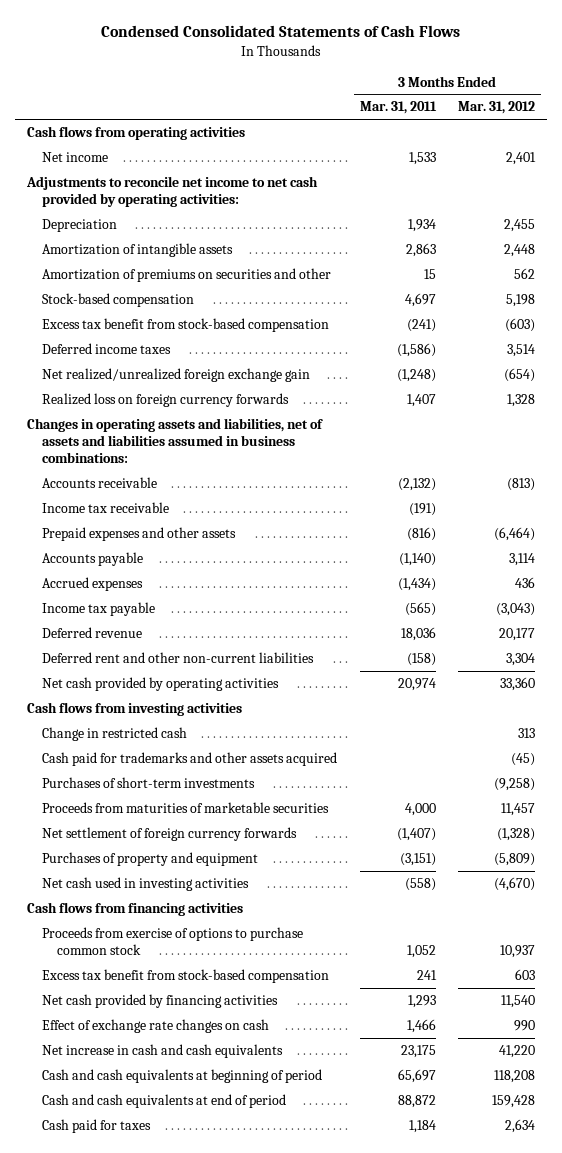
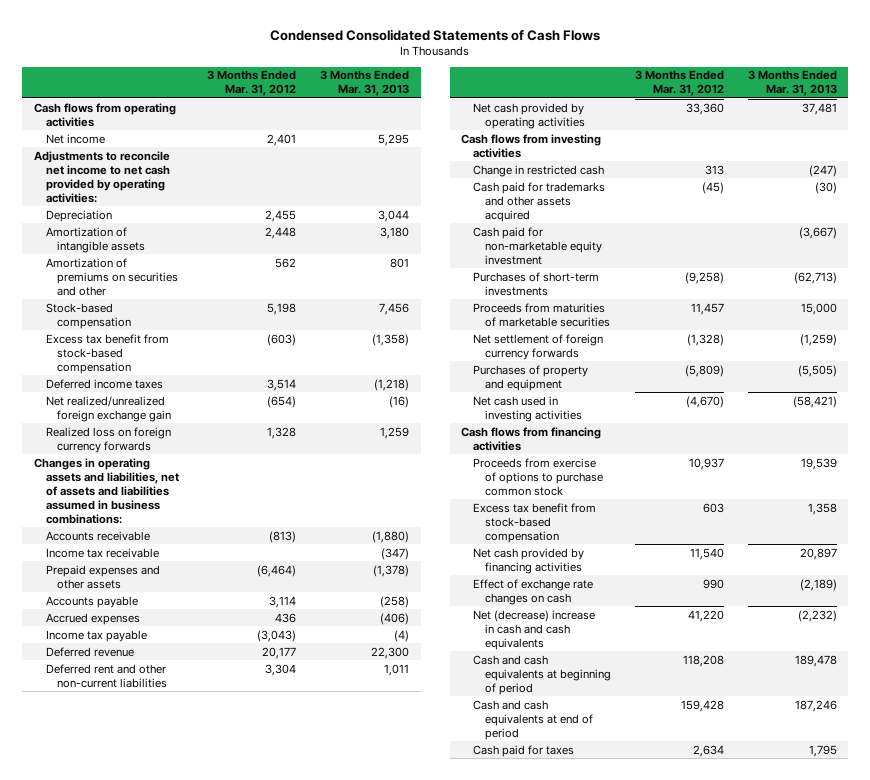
[359,101,437,115] Mar. 31, 2011 -> none
none -> [319,70,409,97] 3 Months Ended Mar. 31, 2013
none -> [473,226,603,265] Cash paid for non-marketable equity investment
[41,1044,283,1059] Net increase in cash and cash equivalents -> [473,609,596,650] Net (decrease) increase in cash and cash equivalents

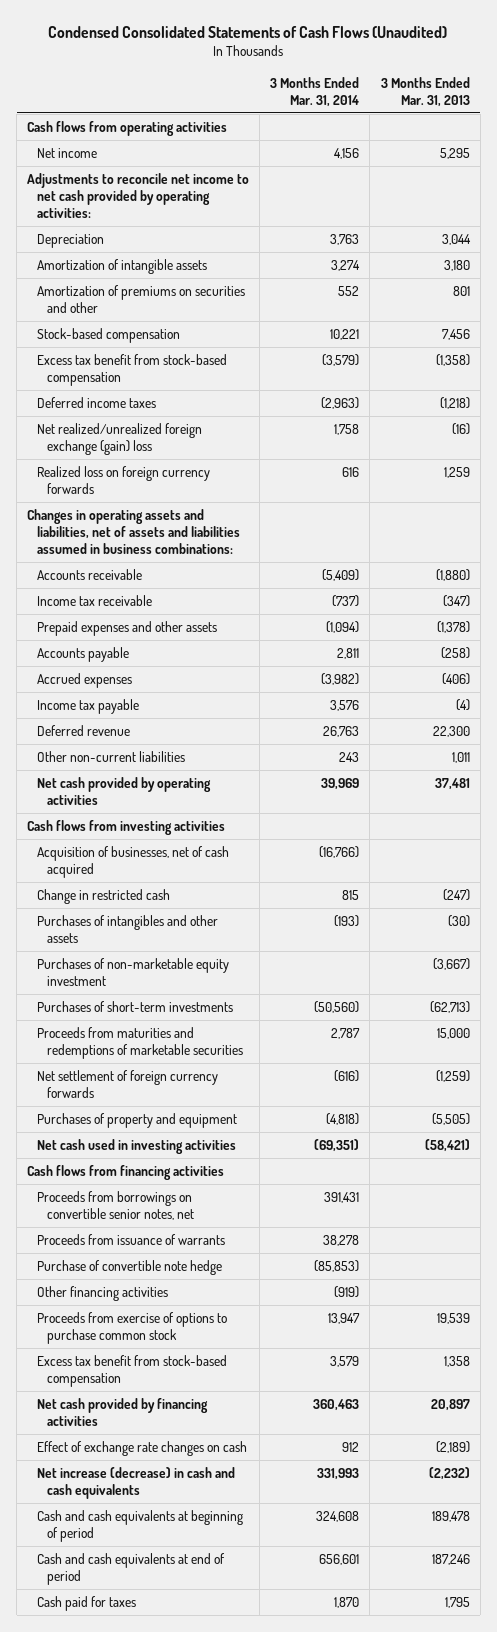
[270,28,601,41] Condensed Consolidated Statements of Cash Flows -> [48,25,448,38] Condensed Consolidated Statements of Cash Flows (Unaudited)
[207,70,297,97] 3 Months Ended Mar. 31, 2012 -> none
none -> [270,76,360,107] 3 Months Ended Mar. 31, 2014
[45,395,172,422] Net realized/unrealized foreign exchange gain -> [37,422,203,455] Net realized/unrealized foreign exchange (gain) loss
[45,663,168,688] Deferred rent and other non-current liabilities -> [37,750,186,762] Other non-current liabilities
none -> [37,845,230,878] Acquisition of businesses, net of cash acquired
[473,181,606,222] Cash paid for trademarks and other assets acquired -> [37,914,219,943] Purchases of intangibles and other assets
[473,226,603,265] Cash paid for non-marketable equity investment -> [37,957,230,986] Purchases of non-marketable equity investment
[473,302,611,327] Proceeds from maturities of marketable securities -> [37,1026,244,1059] Proceeds from maturities and redemptions of marketable securities
none -> [37,1190,195,1220] Proceeds from borrowings on convertible senior notes, net
none -> [37,1233,226,1245] Proceeds from issuance of warrants
none -> [37,1259,223,1275] Purchase of convertible note hedge
none -> [37,1285,169,1301] Other financing activities
[473,609,596,650] Net (decrease) increase in cash and cash equivalents -> [37,1466,236,1499] Net increase (decrease) in cash and cash equivalents

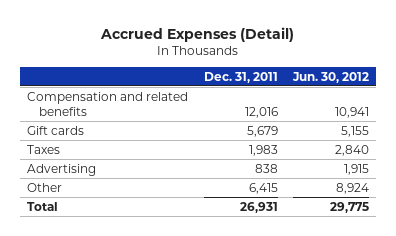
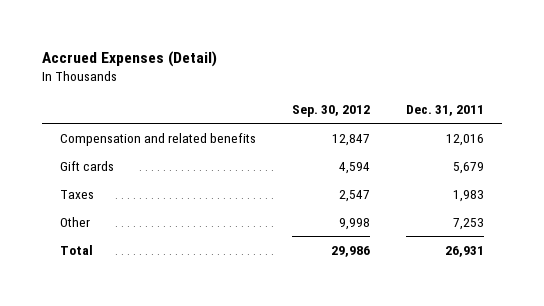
[291,71,369,83] Jun. 30, 2012 -> none
none -> [291,105,370,118] Sep. 30, 2012
[27,163,97,176] Advertising -> none
[248,182,278,194] 6,415 -> [452,217,484,230] 7,253

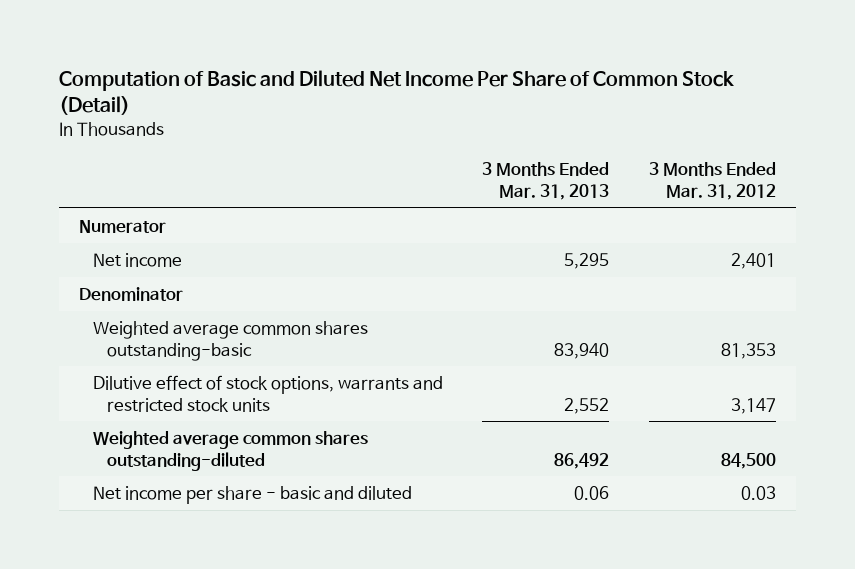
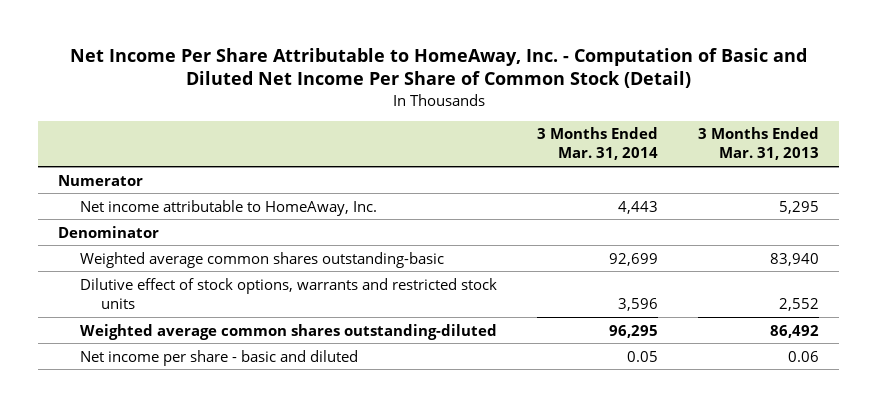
[59,69,735,116] Computation of Basic and Diluted Net Income Per Share of Common Stock (Detail) -> [69,47,807,89] Net Income Per Share Attributable to HomeAway, Inc. - Computation of Basic and Diluted Net Income Per Share of Common Stock (Detail)
[648,162,776,200] 3 Months Ended Mar. 31, 2012 -> none
none -> [536,127,658,161] 3 Months Ended Mar. 31, 2014
[92,253,182,268] Net income -> [79,199,377,216] Net income attributable to HomeAway, Inc.

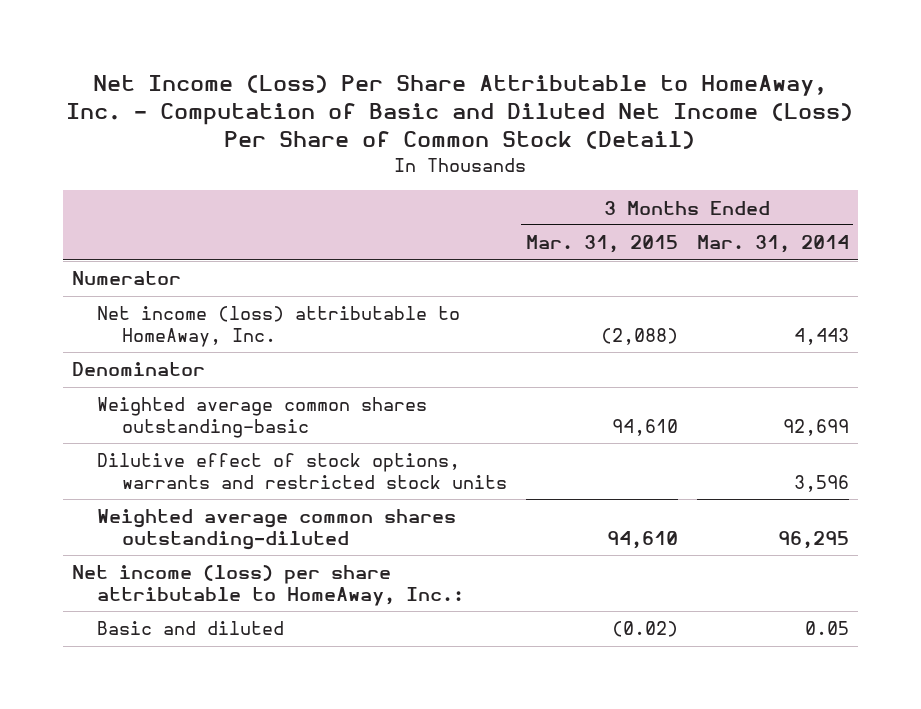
[69,47,807,89] Net Income Per Share Attributable to HomeAway, Inc. - Computation of Basic and Diluted Net Income Per Share of Common Stock (Detail) -> [66,74,854,150] Net Income (Loss) Per Share Attributable to HomeAway, Inc. - Computation of Basic and Diluted Net Income (Loss) Per Share of Common Stock (Detail)
[697,127,819,161] 3 Months Ended Mar. 31, 2013 -> none
none -> [525,235,678,254] Mar. 31, 2015
[79,199,377,216] Net income attributable to HomeAway, Inc. -> [97,306,461,347] Net income (loss) attributable to HomeAway, Inc.
none -> [72,565,465,606] Net income (loss) per share attributable to HomeAway, Inc.:
[79,349,358,366] Net income per share - basic and diluted -> [97,621,285,636] Basic and diluted

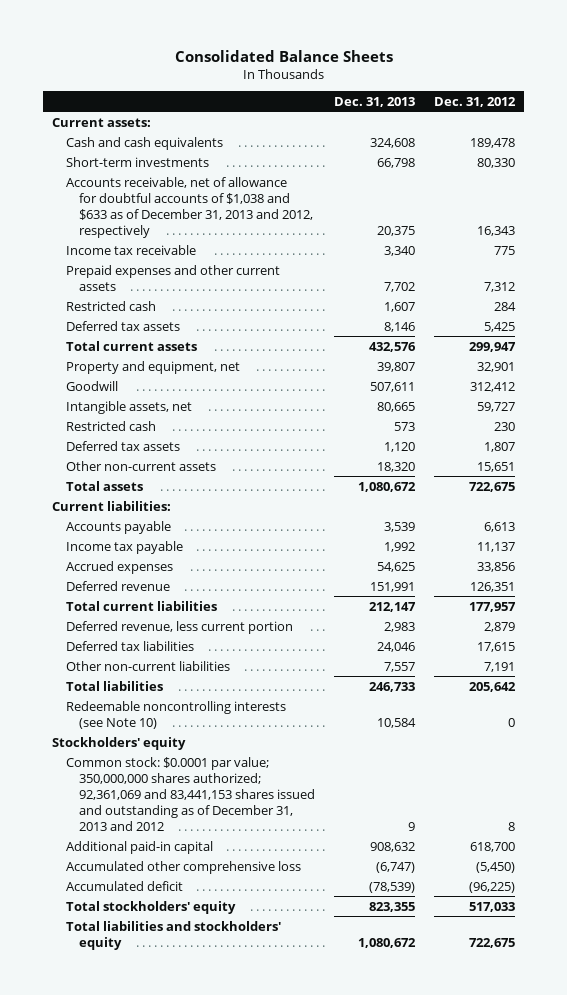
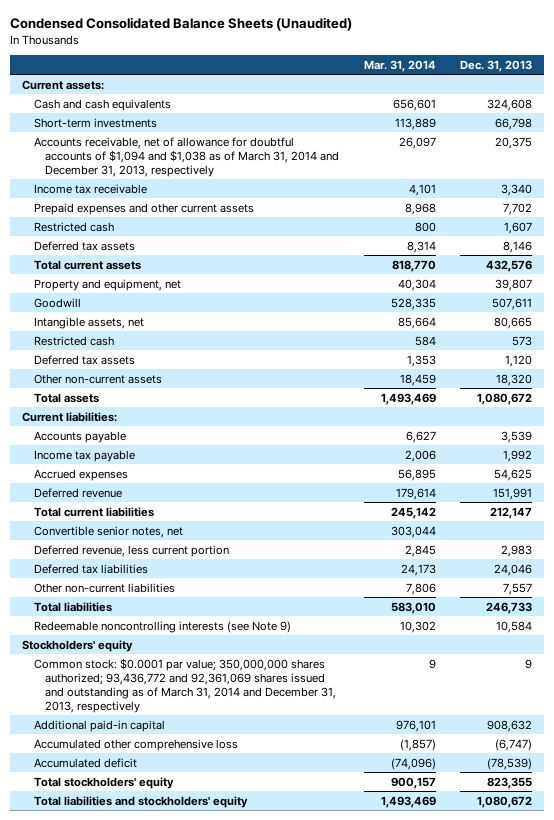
[174,50,393,63] Consolidated Balance Sheets -> [10,16,353,31] Condensed Consolidated Balance Sheets (Unaudited)
[433,96,516,107] Dec. 31, 2012 -> none
none -> [363,59,436,72] Mar. 31, 2014
[65,176,314,238] Accounts receivable, net of allowance for doubtful accounts of $1,038 and $633 as of December 31, 2013 and 2012, respectively -> [33,136,340,177] Accounts receivable, net of allowance for doubtful accounts of $1,094 and $1,038 as of March 31, 2014 and December 31, 2013, respectively
none -> [33,525,183,538] Convertible senior notes, net
[65,700,286,729] Redeemable noncontrolling interests (see Note 10) -> [33,620,291,633] Redeemable noncontrolling interests (see Note 9)
[65,756,316,831] Common stock: $0.0001 par value; 350,000,000 shares authorized; 92,361,069 and 83,441,153 shares issued and outstanding as of December 31, 2013 and 2012 -> [33,657,337,713] Common stock: $0.0001 par value; 350,000,000 shares authorized; 93,436,772 and 92,361,069 shares issued and outstanding as of March 31, 2014 and December 31, 2013, respectively

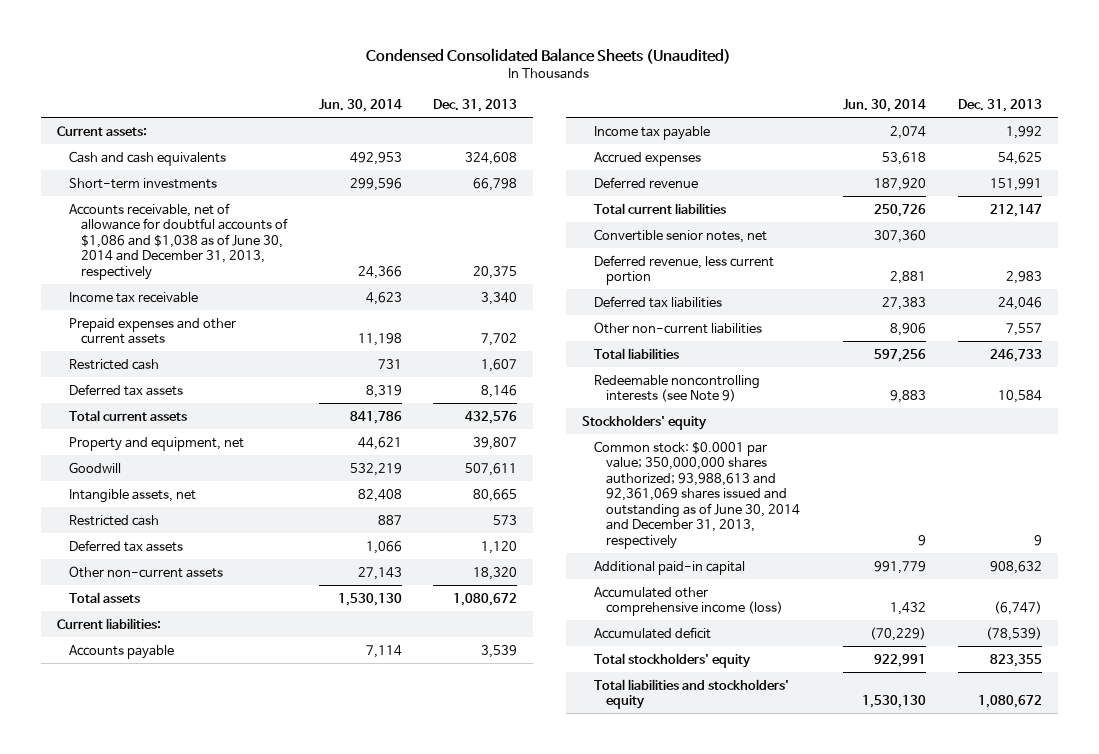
[363,59,436,72] Mar. 31, 2014 -> none
none -> [318,98,402,112] Jun. 30, 2014
[33,136,340,177] Accounts receivable, net of allowance for doubtful accounts of $1,094 and $1,038 as of March 31, 2014 and December 31, 2013, respectively -> [68,202,288,280] Accounts receivable, net of allowance for doubtful accounts of $1,086 and $1,038 as of June 30, 2014 and December 31, 2013, respectively
[33,657,337,713] Common stock: $0.0001 par value; 350,000,000 shares authorized; 93,436,772 and 92,361,069 shares issued and outstanding as of March 31, 2014 and December 31, 2013, respectively -> [593,440,800,550] Common stock: $0.0001 par value; 350,000,000 shares authorized; 93,988,613 and 92,361,069 shares issued and outstanding as of June 30, 2014 and December 31, 2013, respectively
[33,738,238,751] Accumulated other comprehensive loss -> [593,586,783,617] Accumulated other comprehensive income (loss)

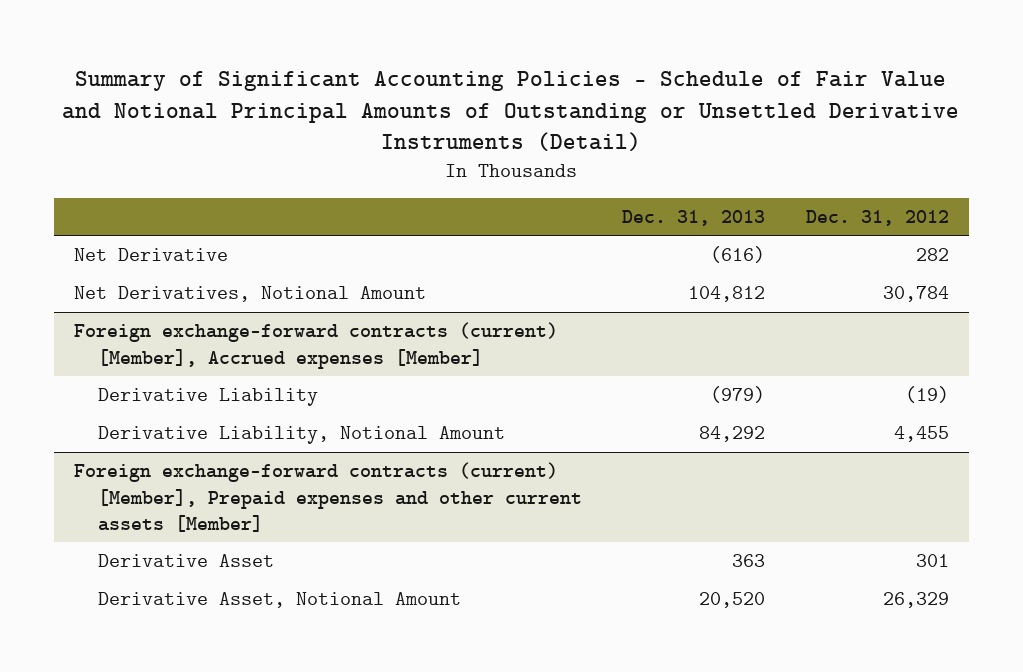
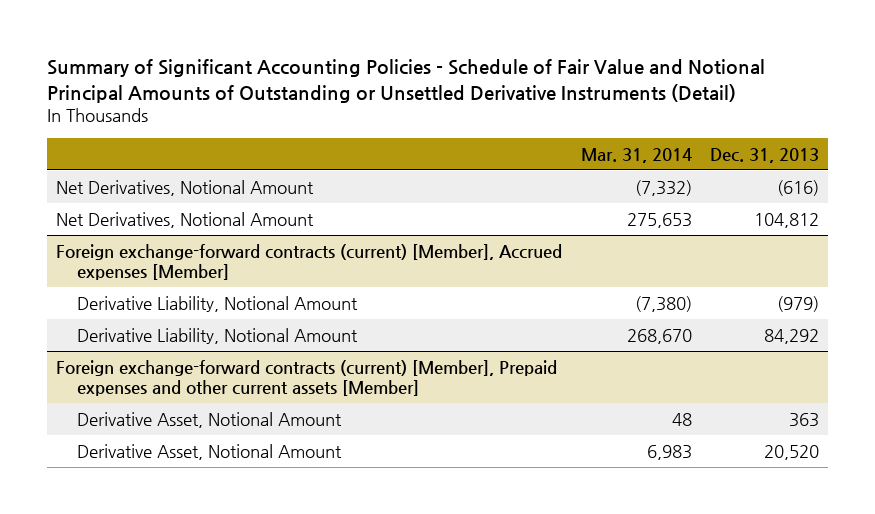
[805,209,949,226] Dec. 31, 2012 -> none
none -> [580,147,692,163] Mar. 31, 2014
[74,248,229,262] Net Derivative -> [56,179,315,196] Net Derivatives, Notional Amount
[97,388,318,407] Derivative Liability -> [77,295,359,312] Derivative Liability, Notional Amount
[97,554,274,568] Derivative Asset -> [77,411,343,428] Derivative Asset, Notional Amount

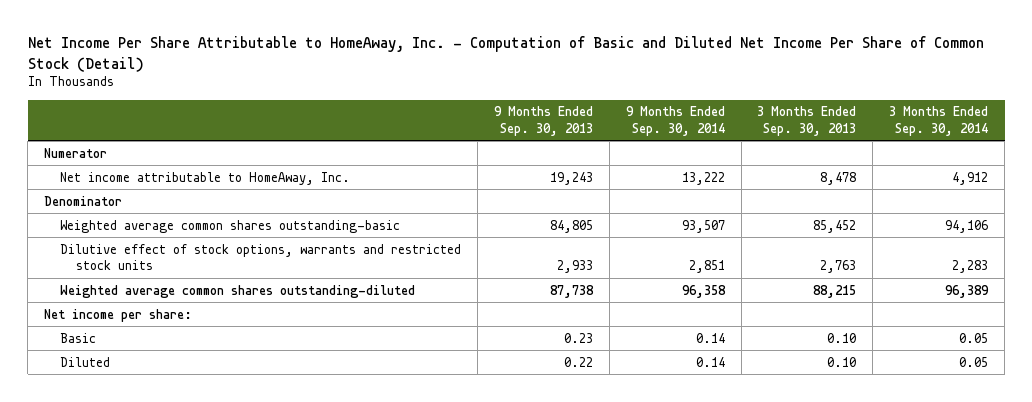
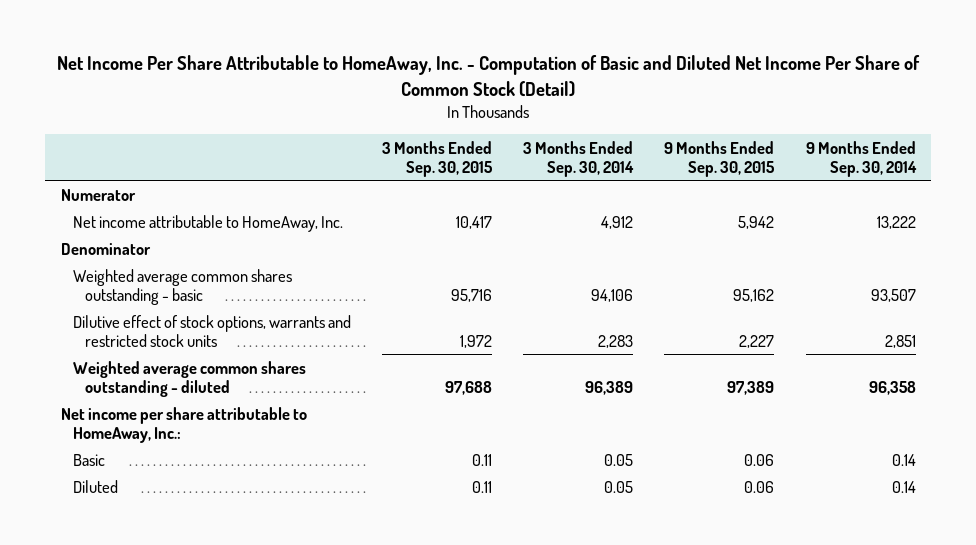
[493,106,593,136] 9 Months Ended Sep. 30, 2013 -> none
[757,106,857,136] 3 Months Ended Sep. 30, 2013 -> none
none -> [381,140,493,177] 3 Months Ended Sep. 30, 2015
none -> [664,140,776,177] 9 Months Ended Sep. 30, 2015
[59,219,400,233] Weighted average common shares outstanding-basic -> [72,268,292,305] Weighted average common shares outstanding - basic
[59,284,415,298] Weighted average common shares outstanding-diluted -> [72,360,306,397] Weighted average common shares outstanding - diluted
[44,308,193,322] Net income per share: -> [60,406,307,443] Net income per share attributable to HomeAway, Inc.:

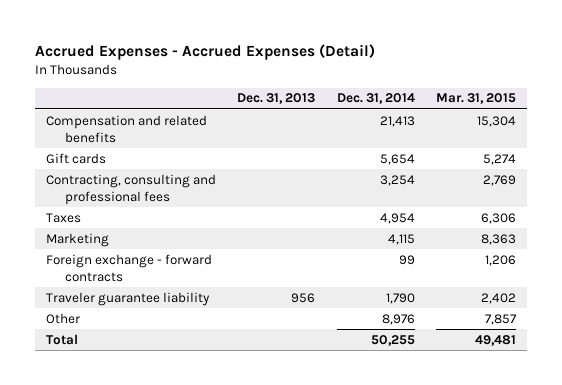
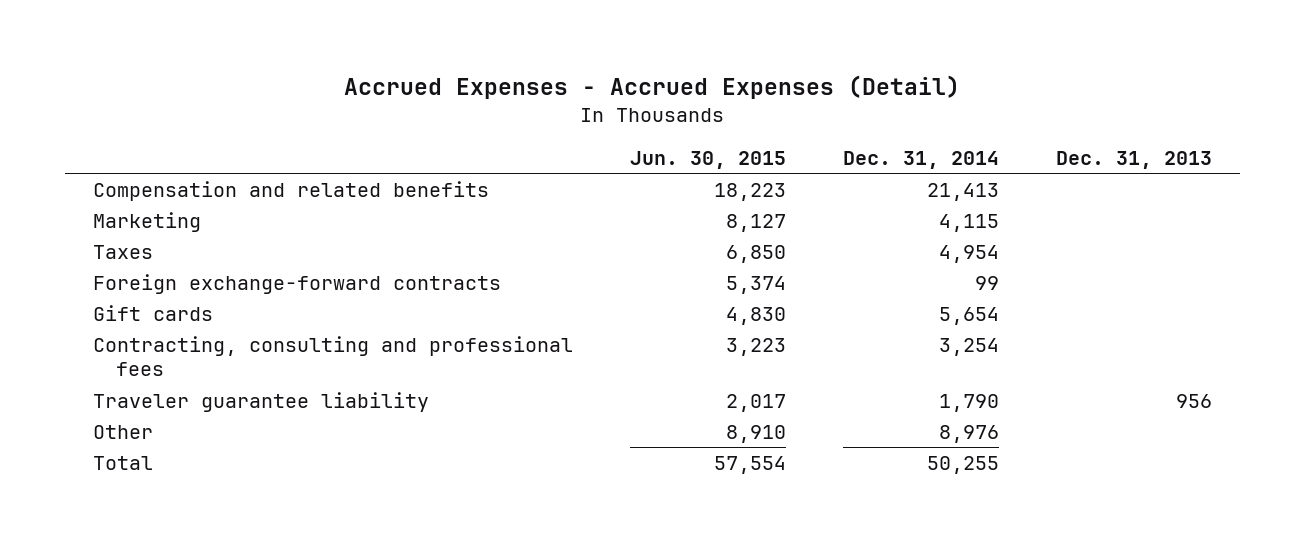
[435,93,516,105] Mar. 31, 2015 -> none
none -> [630,150,787,169] Jun. 30, 2015
[45,232,109,247] Marketing -> [93,211,202,232] Marketing
[45,212,81,223] Taxes -> [93,244,154,259] Taxes
none -> [93,273,502,294] Foreign exchange-forward contracts
[45,253,212,282] Foreign exchange - forward contracts -> none

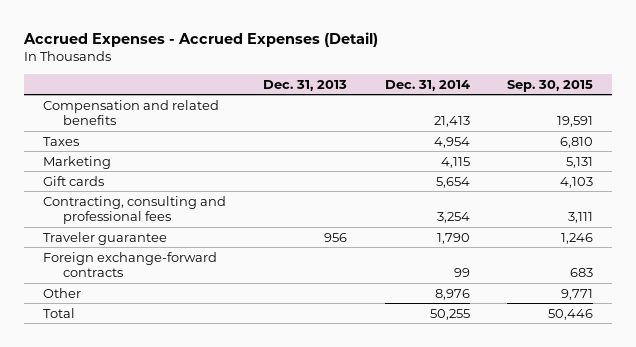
[630,150,787,169] Jun. 30, 2015 -> none
none -> [507,79,594,92] Sep. 30, 2015
[93,211,202,232] Marketing -> [42,155,111,169] Marketing
[93,391,430,412] Traveler guarantee liability -> [42,231,167,245] Traveler guarantee
[93,273,502,294] Foreign exchange-forward contracts -> [42,251,217,278] Foreign exchange-forward contracts

